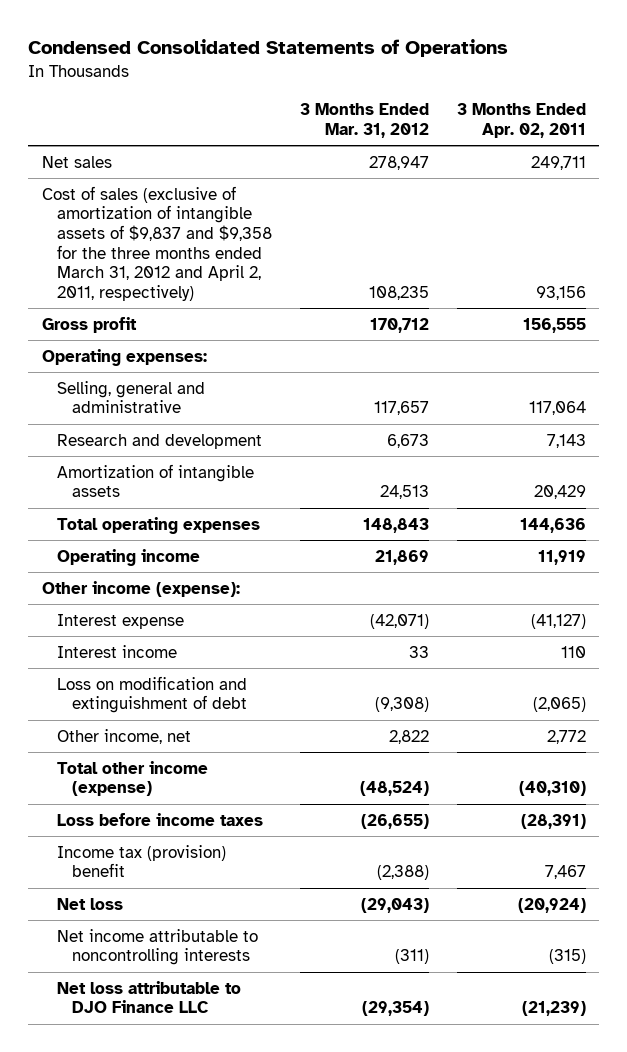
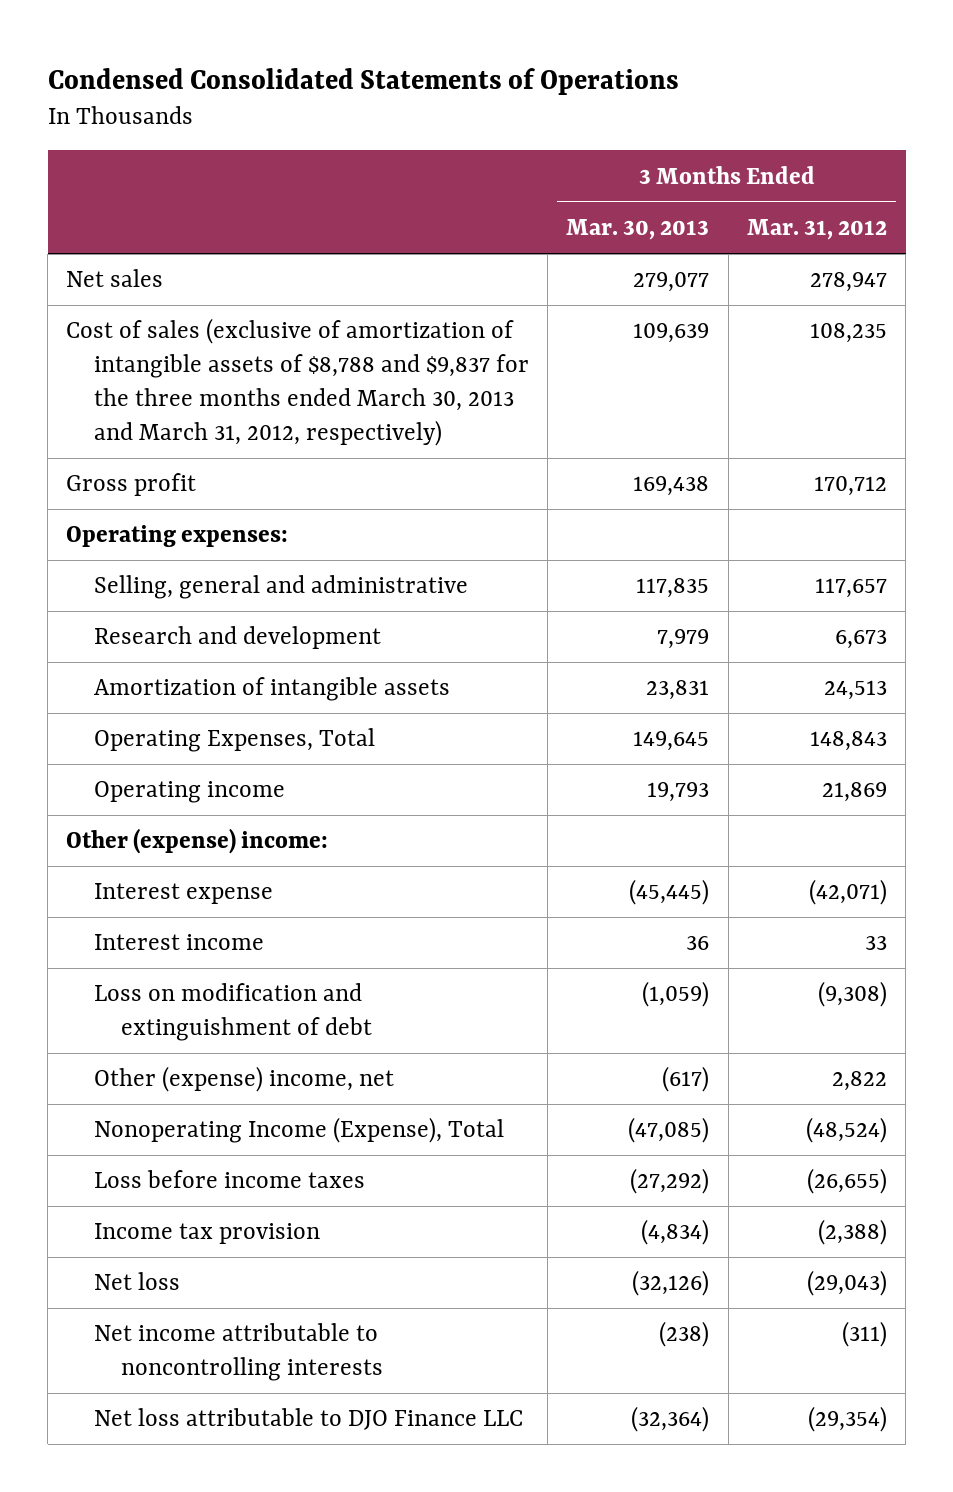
[456,103,586,138] 3 Months Ended Apr. 02, 2011 -> none
none -> [566,218,710,240] Mar. 30, 2013
[41,185,273,302] Cost of sales (exclusive of amortization of intangible assets of $9,837 and $9,358 for the three months ended March 31, 2012 and April 2, 2011, respectively) -> [66,318,529,446] Cost of sales (exclusive of amortization of intangible assets of $8,788 and $9,837 for the three months ended March 30, 2013 and March 31, 2012, respectively)
[57,516,261,534] Total operating expenses -> [93,728,375,753] Operating Expenses, Total
[41,580,240,597] Other income (expense): -> [66,828,329,855] Other (expense) income:
[57,728,192,744] Other income, net -> [93,1066,394,1093] Other (expense) income, net
[57,760,209,797] Total other income (expense) -> [93,1117,504,1144] Nonoperating Income (Expense), Total
[57,844,227,878] Income tax (provision) benefit -> [93,1223,320,1245] Income tax provision

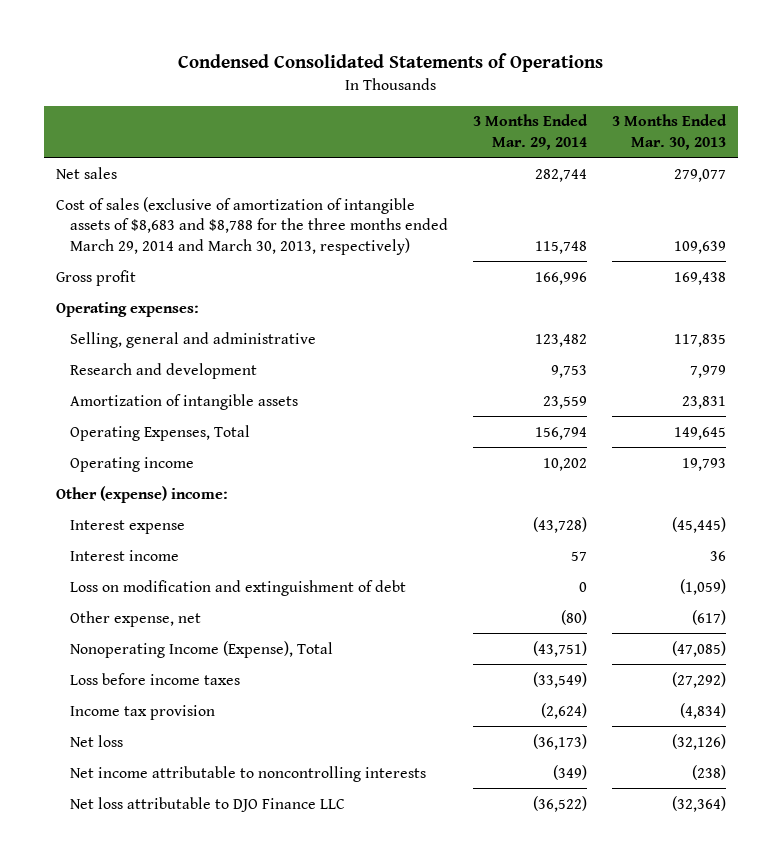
[746,218,887,240] Mar. 31, 2012 -> none
none -> [472,114,588,150] 3 Months Ended Mar. 29, 2014
[66,318,529,446] Cost of sales (exclusive of amortization of intangible assets of $8,788 and $9,837 for the three months ended March 30, 2013 and March 31, 2012, respectively) -> [56,196,449,255] Cost of sales (exclusive of amortization of intangible assets of $8,683 and $8,788 for the three months ended March 29, 2014 and March 30, 2013, respectively)
[93,1066,394,1093] Other (expense) income, net -> [70,610,202,627] Other expense, net

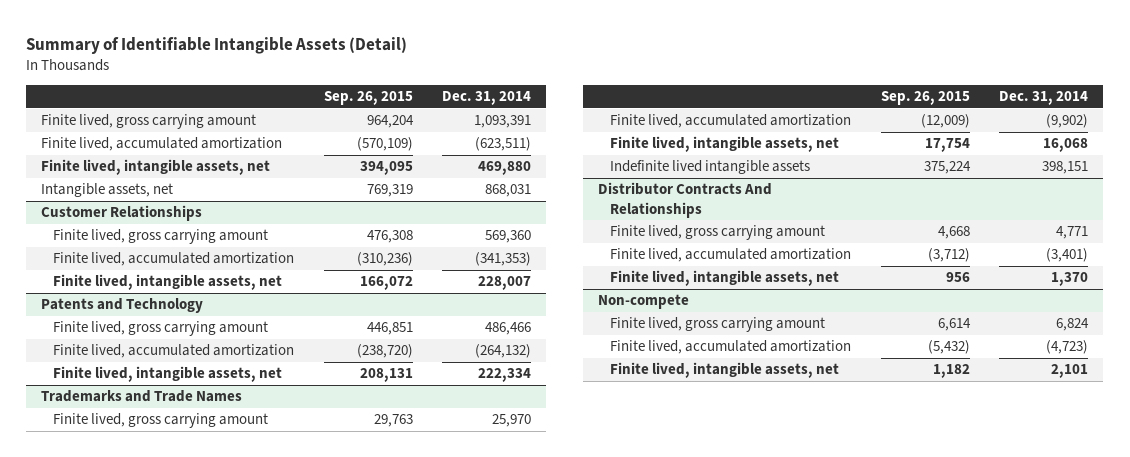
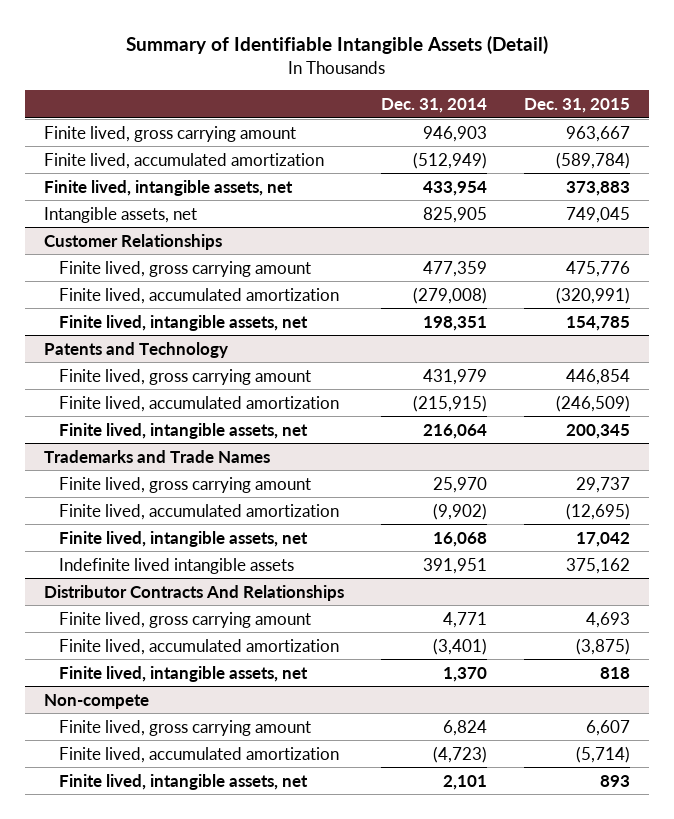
[323,91,413,106] Sep. 26, 2015 -> none
none -> [524,98,631,114] Dec. 31, 2015
[474,115,532,129] 1,093,391 -> [423,125,488,142] 946,903
[475,137,532,152] (623,511) -> [413,151,488,169] (512,949)
[478,161,532,176] 469,880 -> [423,180,488,196] 433,954
[485,184,532,198] 868,031 -> [423,206,488,223] 825,905
[485,230,532,244] 569,360 -> [423,260,488,277] 477,359
[475,252,532,267] (341,353) -> [413,286,488,304] (279,008)
[478,276,532,291] 228,007 -> [423,315,488,331] 198,351
[485,322,532,336] 486,466 -> [423,368,488,385] 431,979
[475,344,532,359] (264,132) -> [413,394,488,412] (215,915)
[478,368,532,383] 222,334 -> [423,423,488,439] 216,064
[1042,161,1089,175] 398,151 -> [423,557,488,574] 391,951

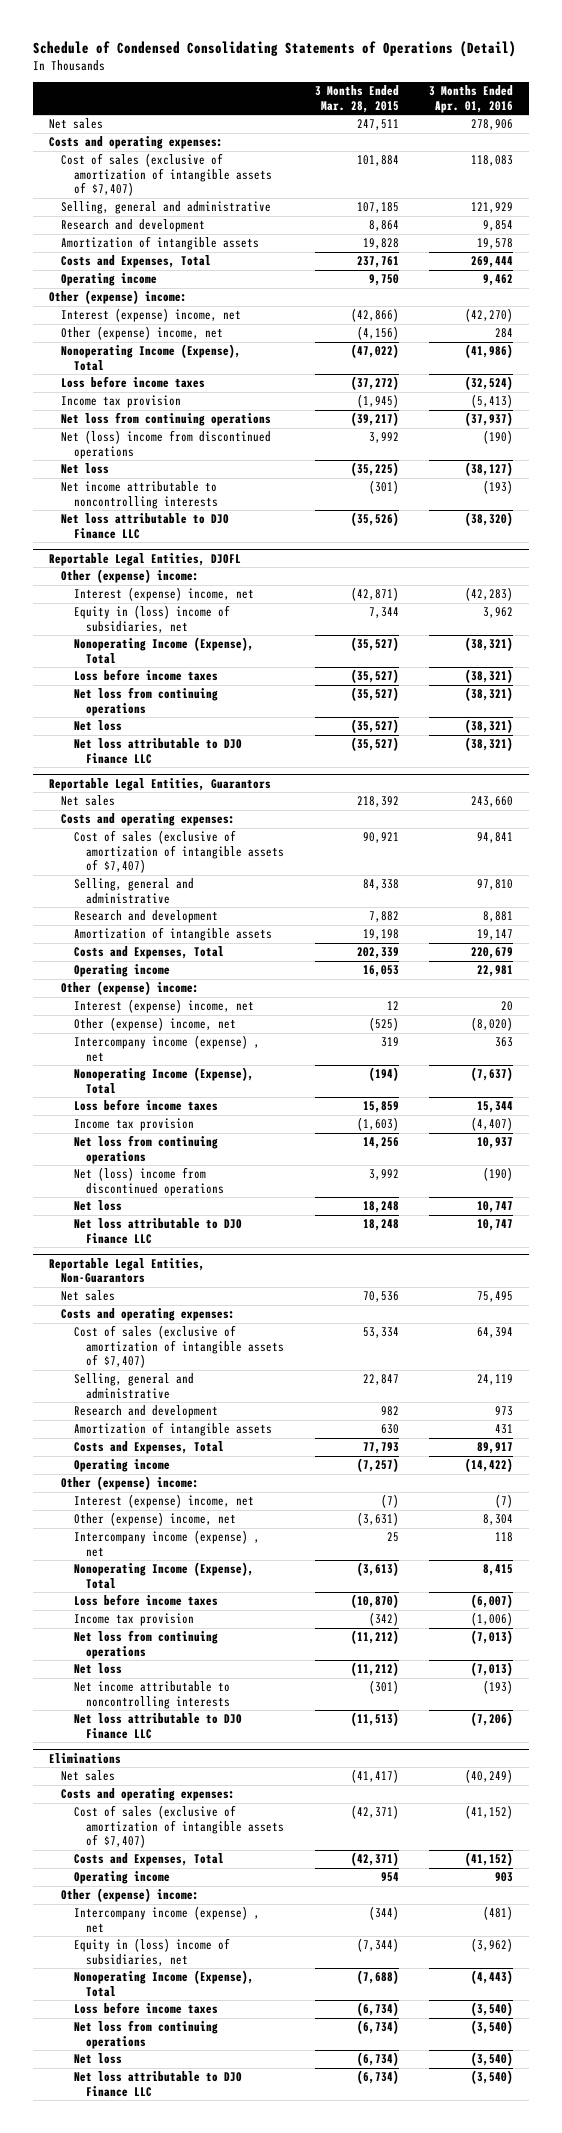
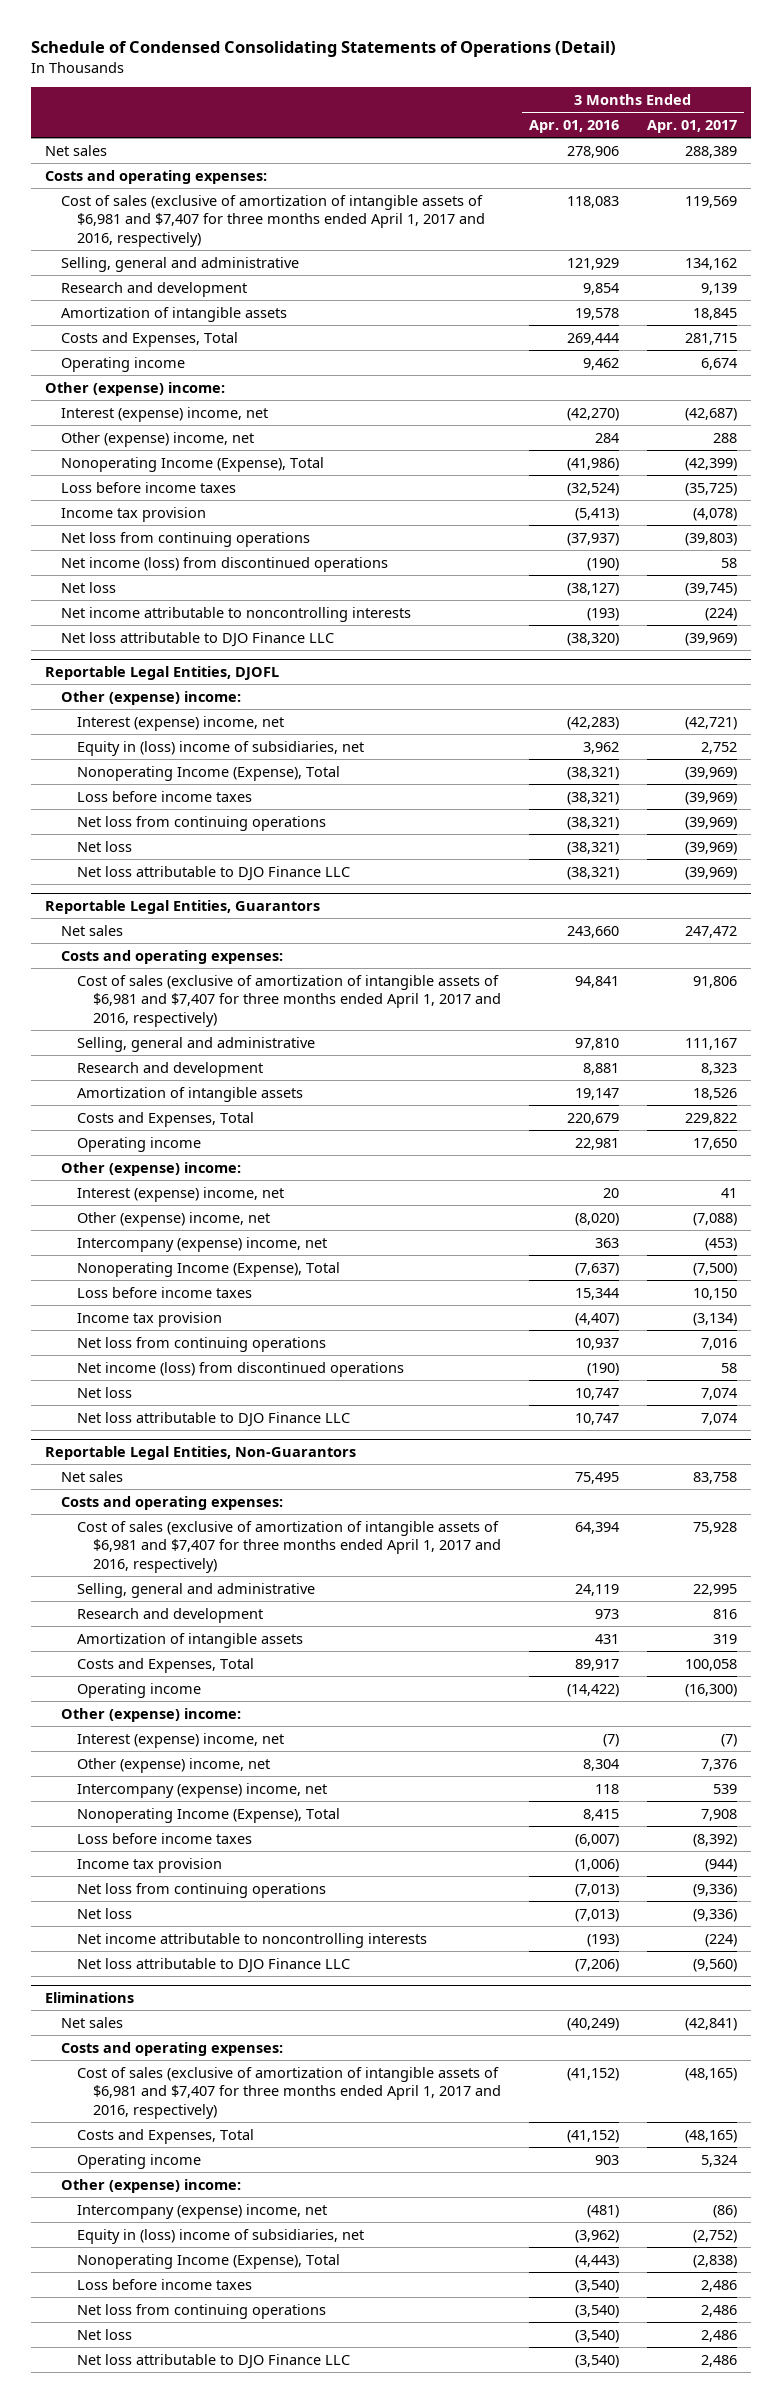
[314,85,399,113] 3 Months Ended Mar. 28, 2015 -> none
none -> [646,120,737,134] Apr. 01, 2017
[61,153,272,197] Cost of sales (exclusive of amortization of intangible assets of $7,407) -> [60,194,485,247] Cost of sales (exclusive of amortization of intangible assets of $6,981 and $7,407 for three months ended April 1, 2017 and 2016, respectively)
[61,430,272,459] Net (loss) income from discontinued operations -> [60,556,388,572] Net income (loss) from discontinued operations
[73,830,284,874] Cost of sales (exclusive of amortization of intangible assets of $7,407) -> [76,974,501,1027] Cost of sales (exclusive of amortization of intangible assets of $6,981 and $7,407 for three months ended April 1, 2017 and 2016, respectively)
[73,1035,260,1062] Intercompany income (expense) , net -> [76,1236,327,1252] Intercompany (expense) income, net
[73,1167,224,1196] Net (loss) income from discontinued operations -> [76,1361,404,1377] Net income (loss) from discontinued operations
[73,1325,284,1369] Cost of sales (exclusive of amortization of intangible assets of $7,407) -> [76,1520,501,1573] Cost of sales (exclusive of amortization of intangible assets of $6,981 and $7,407 for three months ended April 1, 2017 and 2016, respectively)
[73,1530,260,1557] Intercompany income (expense) , net -> [76,1782,327,1798] Intercompany (expense) income, net
[73,1805,284,1849] Cost of sales (exclusive of amortization of intangible assets of $7,407) -> [76,2066,501,2119] Cost of sales (exclusive of amortization of intangible assets of $6,981 and $7,407 for three months ended April 1, 2017 and 2016, respectively)
[73,1906,260,1933] Intercompany income (expense) , net -> [76,2203,327,2219] Intercompany (expense) income, net

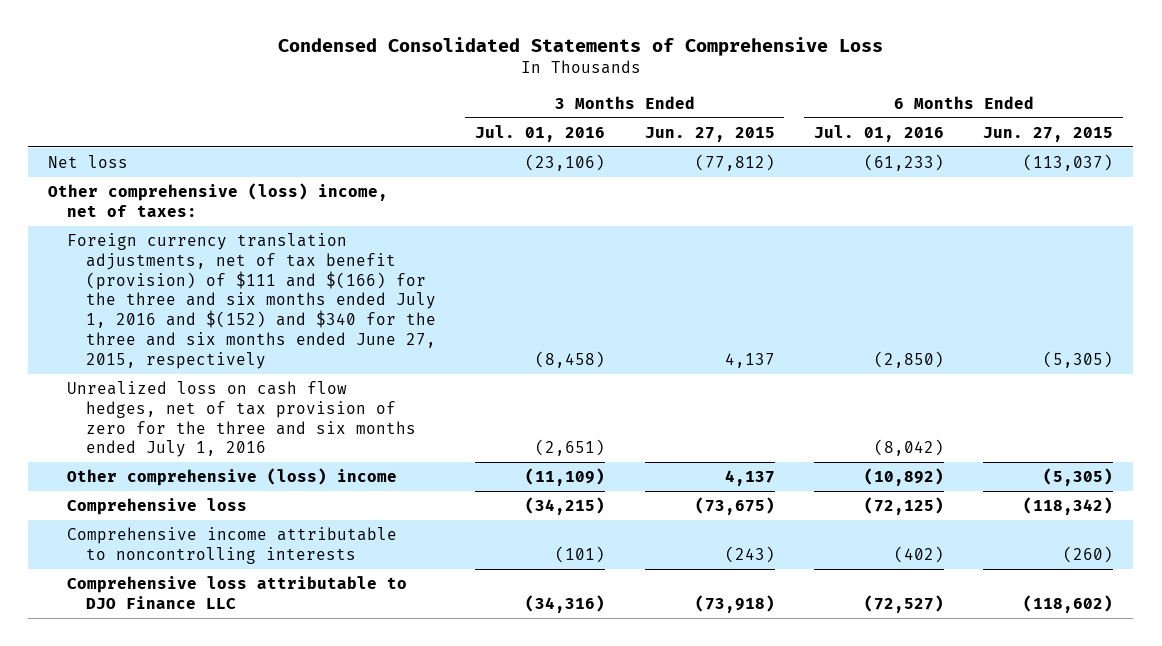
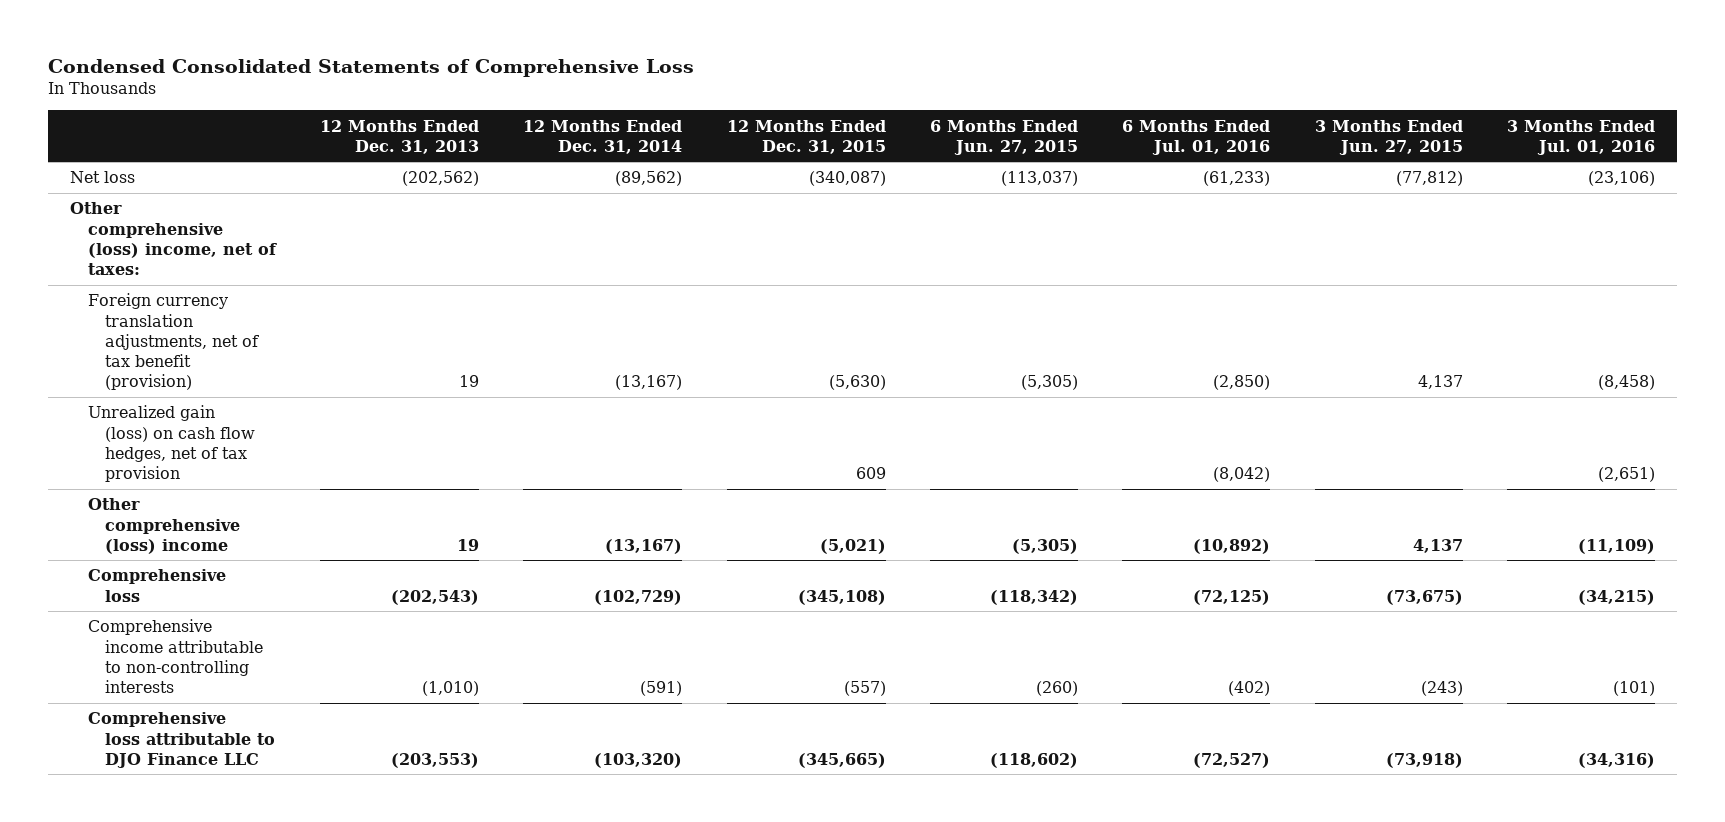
none -> [319,119,479,154] 12 Months Ended Dec. 31, 2013
none -> [523,119,683,154] 12 Months Ended Dec. 31, 2014
none -> [726,119,886,154] 12 Months Ended Dec. 31, 2015
[66,232,436,369] Foreign currency translation adjustments, net of tax benefit (provision) of $111 and $(166) for the three and six months ended July 1, 2016 and $(152) and $340 for the three and six months ended June 27, 2015, respectively -> [87,293,260,391] Foreign currency translation adjustments, net of tax benefit (provision)
[66,380,416,458] Unrealized loss on cash flow hedges, net of tax provision of zero for the three and six months ended July 1, 2016 -> [87,405,256,482] Unrealized gain (loss) on cash flow hedges, net of tax provision
[66,526,397,564] Comprehensive income attributable to noncontrolling interests -> [87,619,264,693] Comprehensive income attributable to non-controlling interests

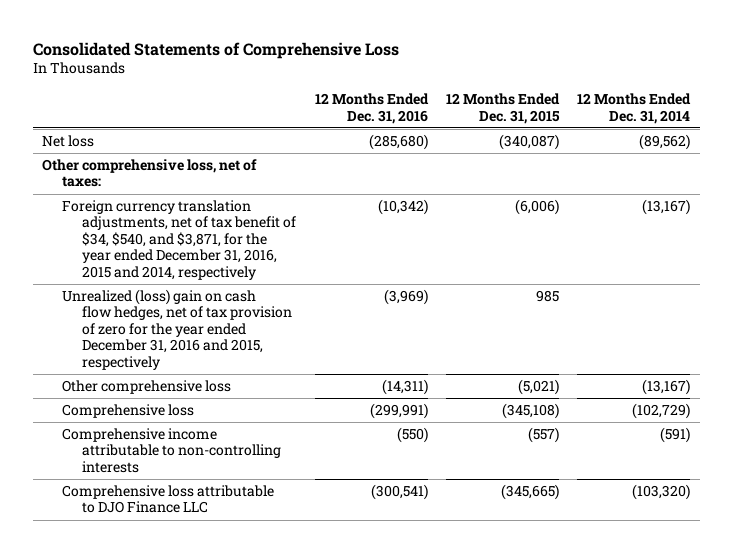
[47,58,694,77] Condensed Consolidated Statements of Comprehensive Loss -> [33,41,400,59] Consolidated Statements of Comprehensive Loss
[319,119,479,154] 12 Months Ended Dec. 31, 2013 -> none
[929,119,1078,155] 6 Months Ended Jun. 27, 2015 -> none
[1122,119,1271,155] 6 Months Ended Jul. 01, 2016 -> none
[1314,119,1463,155] 3 Months Ended Jun. 27, 2015 -> none
[1506,119,1655,155] 3 Months Ended Jul. 01, 2016 -> none
none -> [314,93,429,124] 12 Months Ended Dec. 31, 2016
[70,202,277,275] Other comprehensive (loss) income, net of taxes: -> [42,159,258,188] Other comprehensive loss, net of taxes:
[87,293,260,391] Foreign currency translation adjustments, net of tax benefit (provision) -> [62,200,297,280] Foreign currency translation adjustments, net of tax benefit of $34, $540, and $3,871, for the year ended December 31, 2016, 2015 and 2014, respectively
[828,375,886,391] (5,630) -> [515,199,560,216] (6,006)
[87,405,256,482] Unrealized gain (loss) on cash flow hedges, net of tax provision -> [62,289,293,370] Unrealized (loss) gain on cash flow hedges, net of tax provision of zero for the year ended December 31, 2016 and 2015, respectively
[855,466,886,479] 609 -> [536,290,560,303] 985
[87,498,241,554] Other comprehensive (loss) income -> [62,380,232,395] Other comprehensive loss

